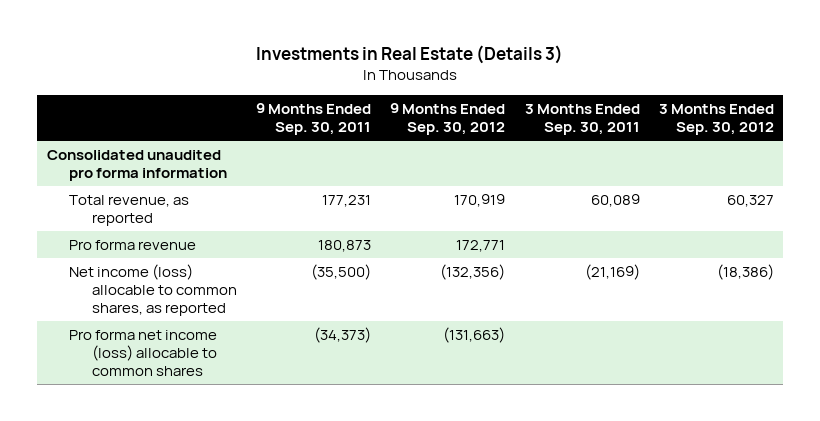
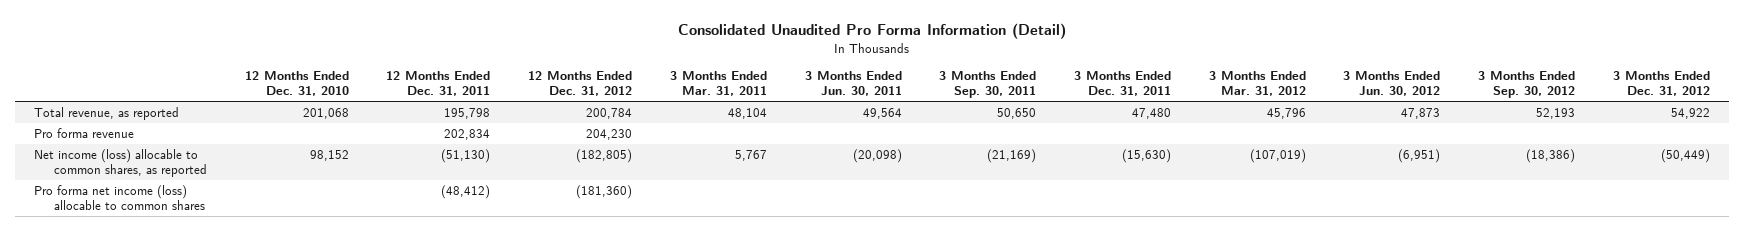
[256,45,564,65] Investments in Real Estate (Details 3) -> [677,23,1066,40] Consolidated Unaudited Pro Forma Information (Detail)
[256,103,372,136] 9 Months Ended Sep. 30, 2011 -> none
[390,103,506,136] 9 Months Ended Sep. 30, 2012 -> none
none -> [244,71,349,97] 12 Months Ended Dec. 31, 2010
none -> [386,71,491,97] 12 Months Ended Dec. 31, 2011
none -> [528,71,633,97] 12 Months Ended Dec. 31, 2012
none -> [669,71,767,97] 3 Months Ended Mar. 31, 2011
none -> [804,71,902,97] 3 Months Ended Jun. 30, 2011
none -> [1073,71,1171,97] 3 Months Ended Dec. 31, 2011
none -> [1208,71,1306,97] 3 Months Ended Mar. 31, 2012
none -> [1343,71,1441,97] 3 Months Ended Jun. 30, 2012
none -> [1612,71,1710,97] 3 Months Ended Dec. 31, 2012
[46,150,228,181] Consolidated unaudited pro forma information -> none
[590,194,640,208] 60,089 -> [997,107,1037,119] 50,650
[726,195,774,208] 60,327 -> [1536,107,1576,119] 52,193

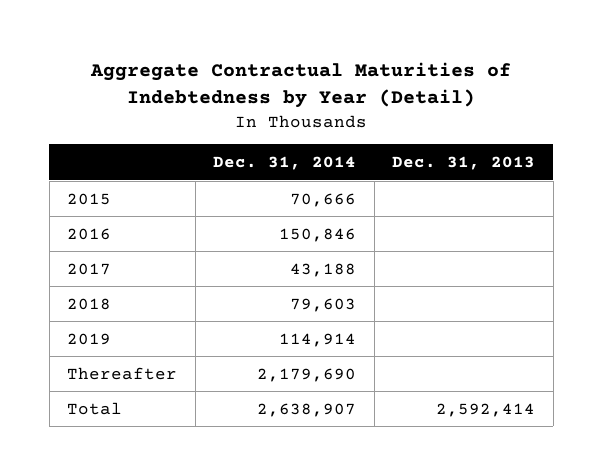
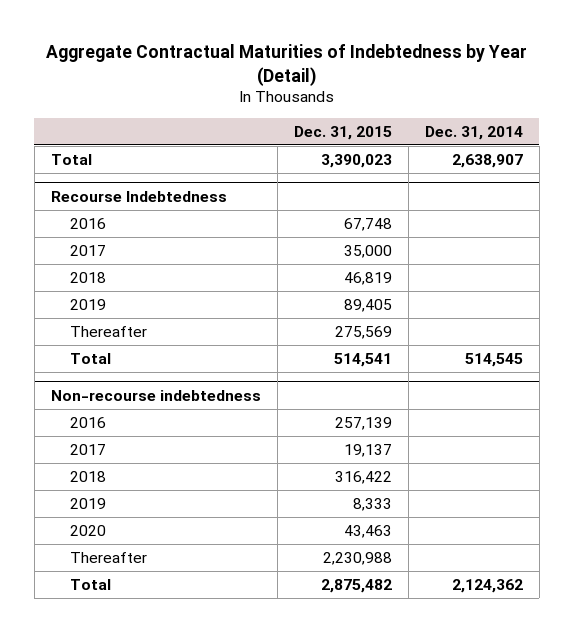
[392,156,536,171] Dec. 31, 2013 -> none
none -> [293,125,392,140] Dec. 31, 2015
[67,192,112,205] 2015 -> none
[67,227,112,240] 2016 -> none
[67,262,112,275] 2017 -> none
[67,297,112,310] 2018 -> none
[67,332,112,345] 2019 -> none
[67,366,178,380] Thereafter -> none
none -> [50,190,227,202] Recourse Indebtedness
none -> [69,218,106,230] 2016
none -> [69,245,106,257] 2017
none -> [69,272,106,284] 2018
none -> [69,299,106,311] 2019
none -> [69,326,147,338] Thereafter
none -> [69,353,111,365] Total
none -> [50,389,261,401] Non-recourse indebtedness
none -> [69,417,106,429] 2016
none -> [69,444,106,456] 2017
none -> [69,471,106,483] 2018
none -> [69,498,106,510] 2019
none -> [69,525,106,537] 2020
none -> [69,552,147,564] Thereafter
none -> [69,579,111,591] Total

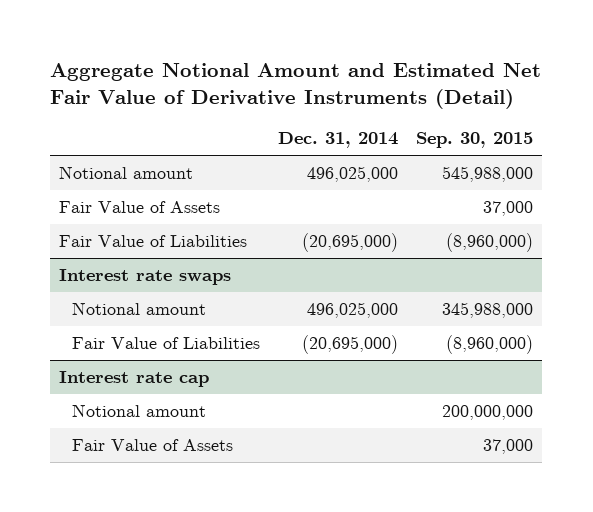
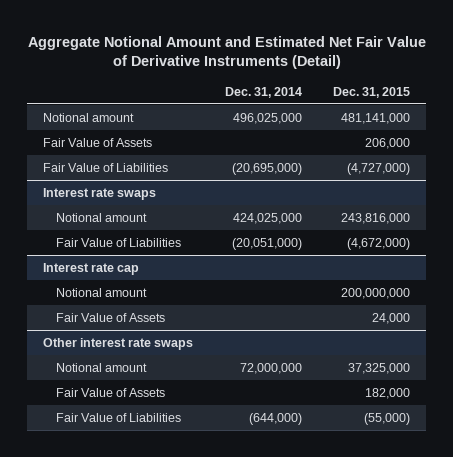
[416,132,534,149] Sep. 30, 2015 -> none
none -> [333,86,411,98] Dec. 31, 2015
[307,301,399,318] 496,025,000 -> [232,212,302,224] 424,025,000
[302,334,399,354] (20,695,000) -> [231,237,302,250] (20,051,000)
none -> [42,337,193,350] Other interest rate swaps
none -> [55,362,147,372] Notional amount
none -> [55,387,165,397] Fair Value of Assets
none -> [55,412,181,422] Fair Value of Liabilities

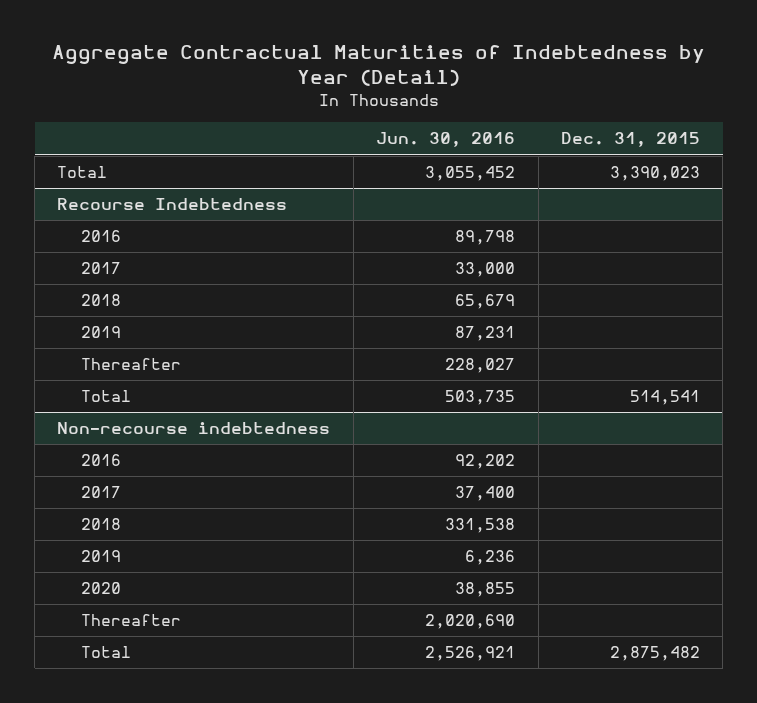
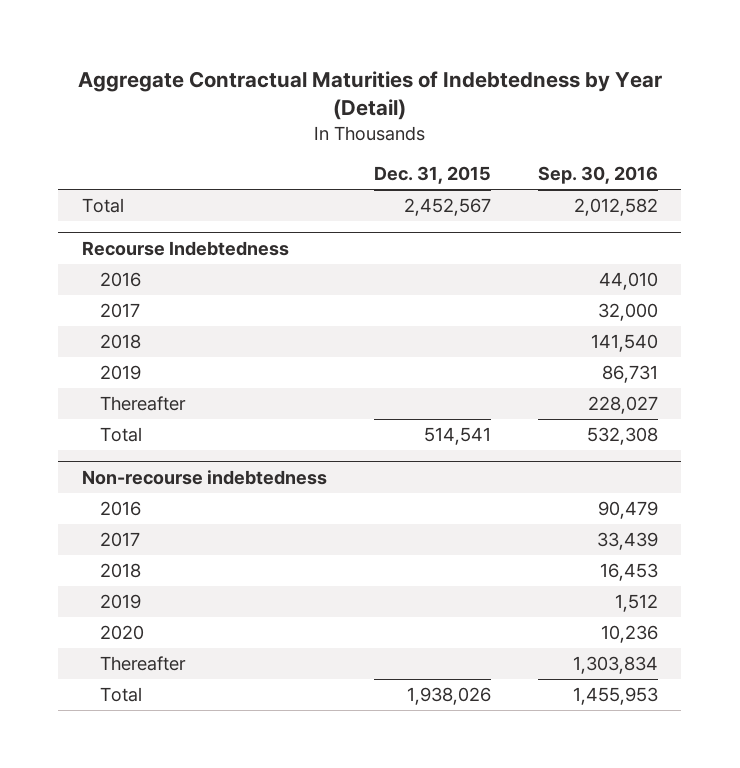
[376,132,516,148] Jun. 30, 2016 -> none
none -> [537,166,658,185] Sep. 30, 2016
[610,166,701,182] 3,390,023 -> [403,197,491,216] 2,452,567
[610,646,701,662] 2,875,482 -> [406,686,491,705] 1,938,026

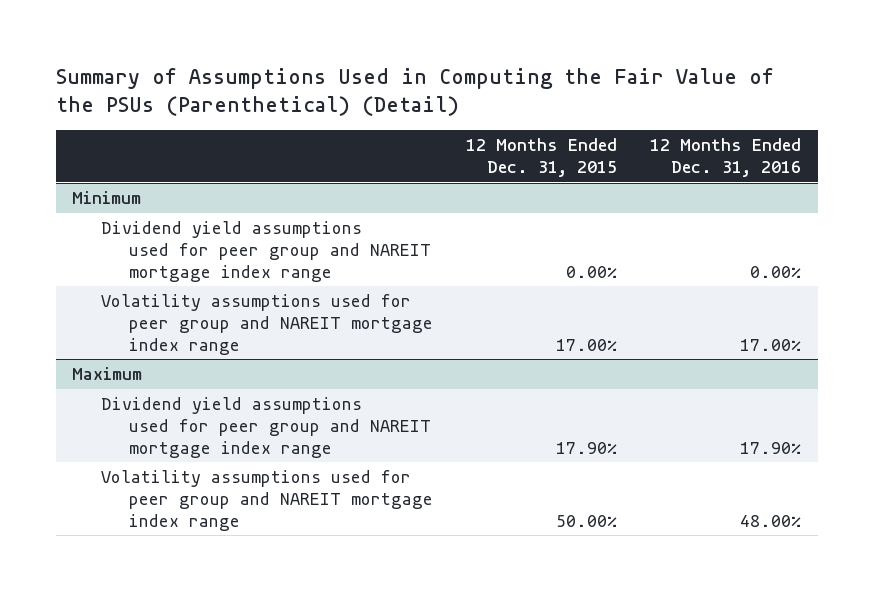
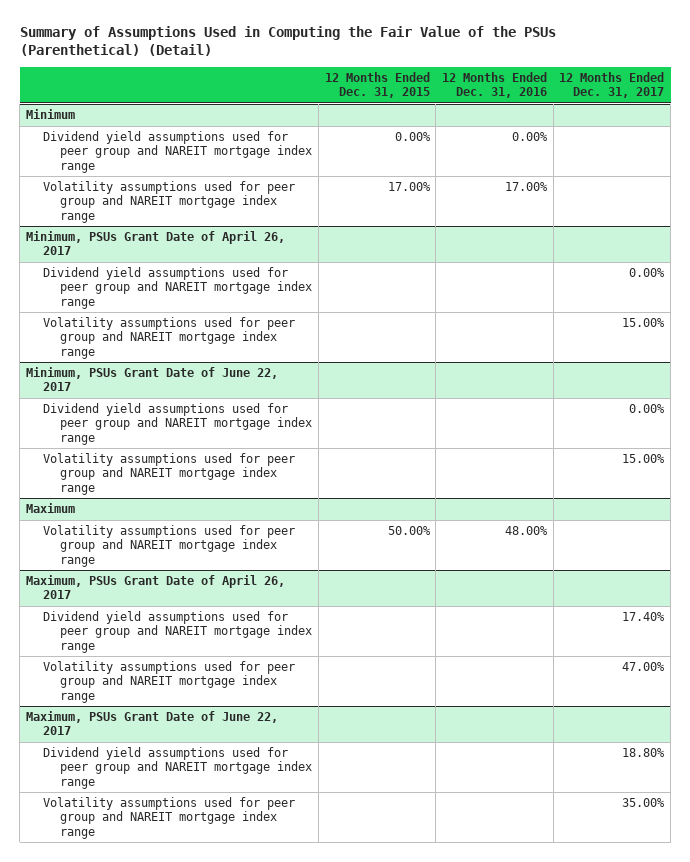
none -> [559,72,665,99] 12 Months Ended Dec. 31, 2017
none -> [25,231,285,256] Minimum, PSUs Grant Date of April 26, 2017
none -> [42,267,313,309] Dividend yield assumptions used for peer group and NAREIT mortgage index range
none -> [42,317,295,359] Volatility assumptions used for peer group and NAREIT mortgage index range
none -> [25,367,278,392] Minimum, PSUs Grant Date of June 22, 2017
none -> [42,403,313,445] Dividend yield assumptions used for peer group and NAREIT mortgage index range
none -> [42,453,295,495] Volatility assumptions used for peer group and NAREIT mortgage index range
[100,397,431,458] Dividend yield assumptions used for peer group and NAREIT mortgage index range -> none
none -> [25,575,285,600] Maximum, PSUs Grant Date of April 26, 2017
none -> [42,611,313,653] Dividend yield assumptions used for peer group and NAREIT mortgage index range
none -> [42,661,295,703] Volatility assumptions used for peer group and NAREIT mortgage index range
none -> [25,711,278,736] Maximum, PSUs Grant Date of June 22, 2017
none -> [42,747,313,789] Dividend yield assumptions used for peer group and NAREIT mortgage index range
none -> [42,797,295,839] Volatility assumptions used for peer group and NAREIT mortgage index range

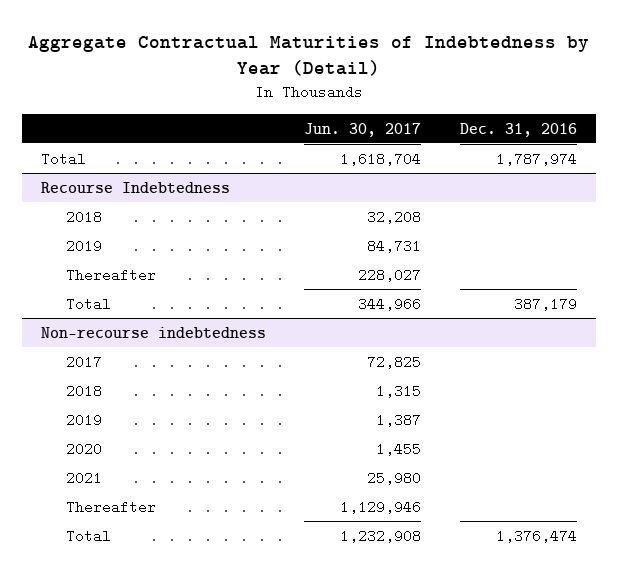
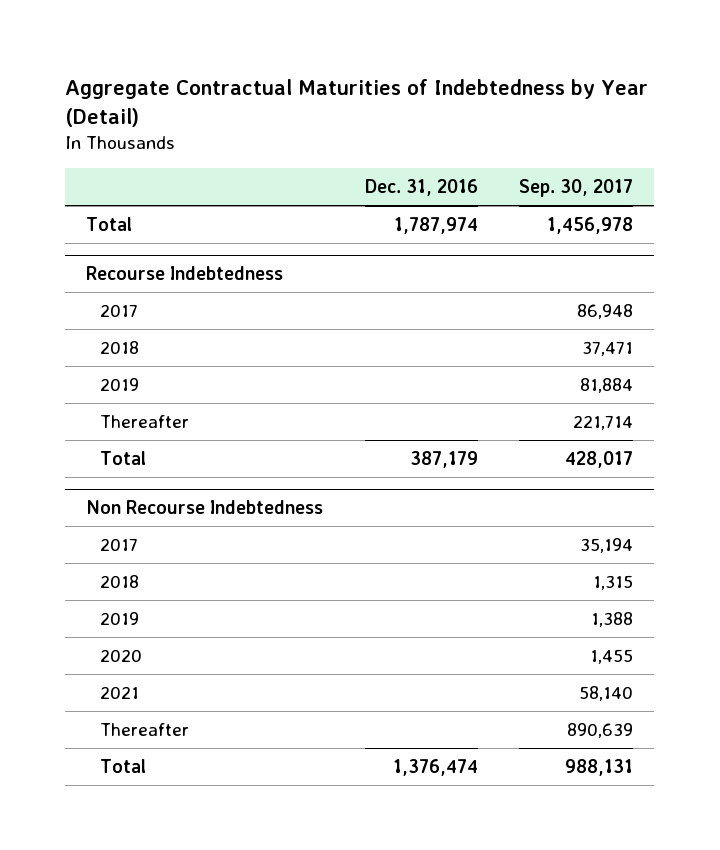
[304,122,422,137] Jun. 30, 2017 -> none
none -> [519,179,634,198] Sep. 30, 2017
none -> [100,303,139,317] 2017
[40,326,266,338] Non-recourse indebtedness -> [86,500,324,515] Non Recourse Indebtedness

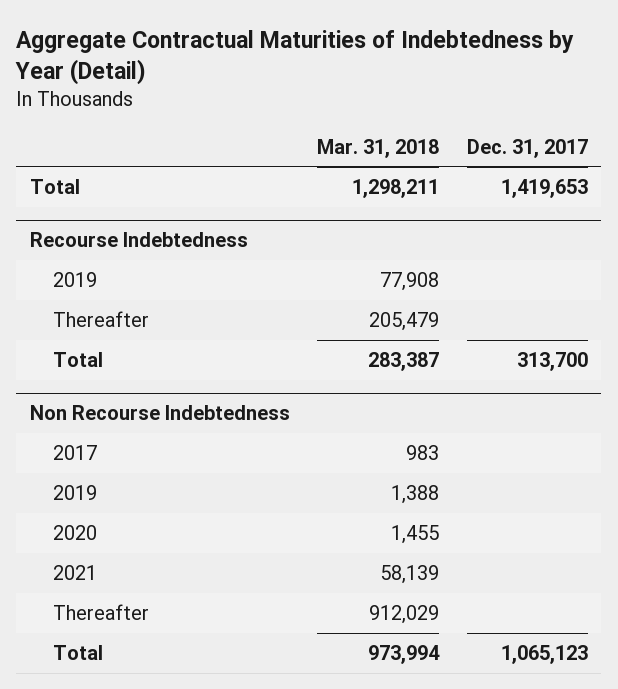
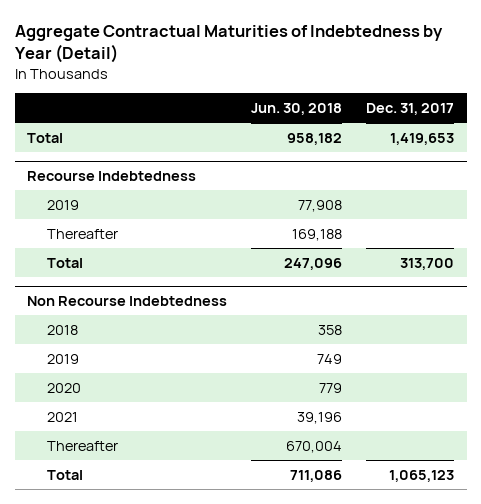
[317,138,440,158] Mar. 31, 2018 -> none
none -> [251,103,343,116] Jun. 30, 2018
[52,445,97,461] 2017 -> [46,324,78,335] 2018

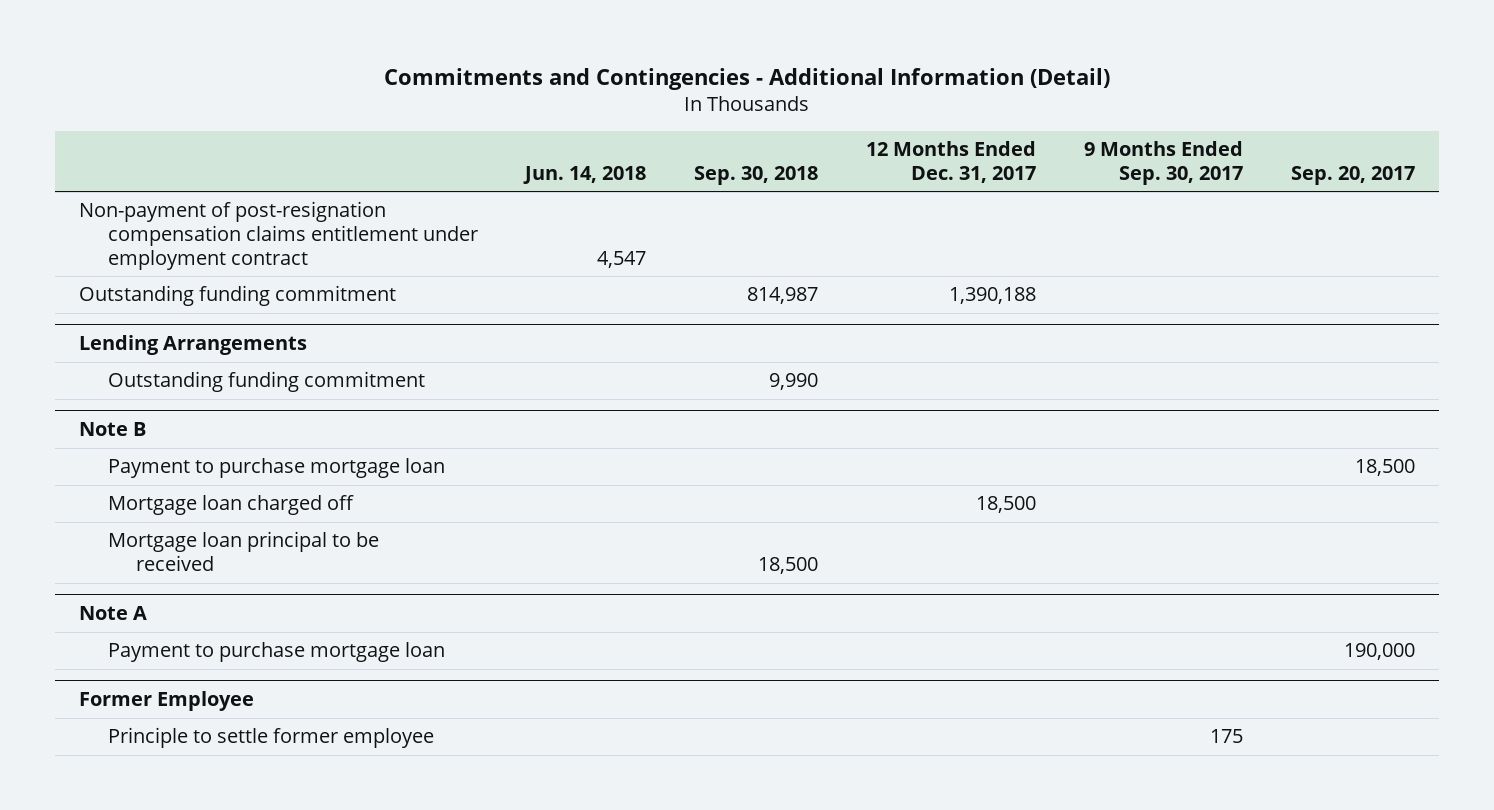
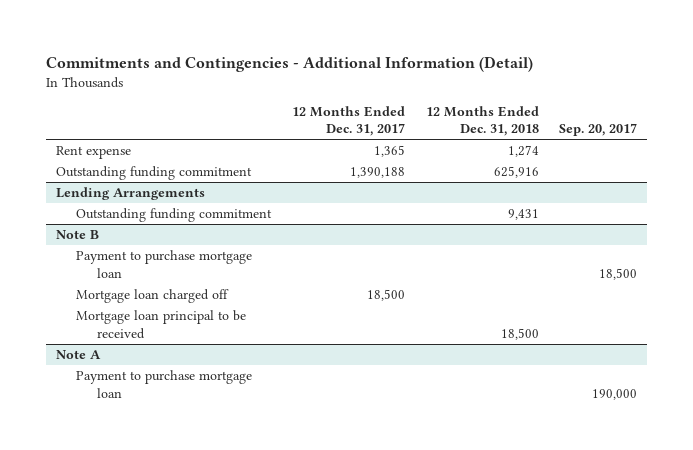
[523,165,647,184] Jun. 14, 2018 -> none
[694,165,819,185] Sep. 30, 2018 -> none
[1083,140,1243,185] 9 Months Ended Sep. 30, 2017 -> none
none -> [425,105,539,137] 12 Months Ended Dec. 31, 2018
[79,201,478,271] Non-payment of post-resignation compensation claims entitlement under employment contract -> none
none -> [56,146,132,160] Rent expense
[79,691,255,712] Former Employee -> none
[107,727,434,749] Principle to settle former employee -> none

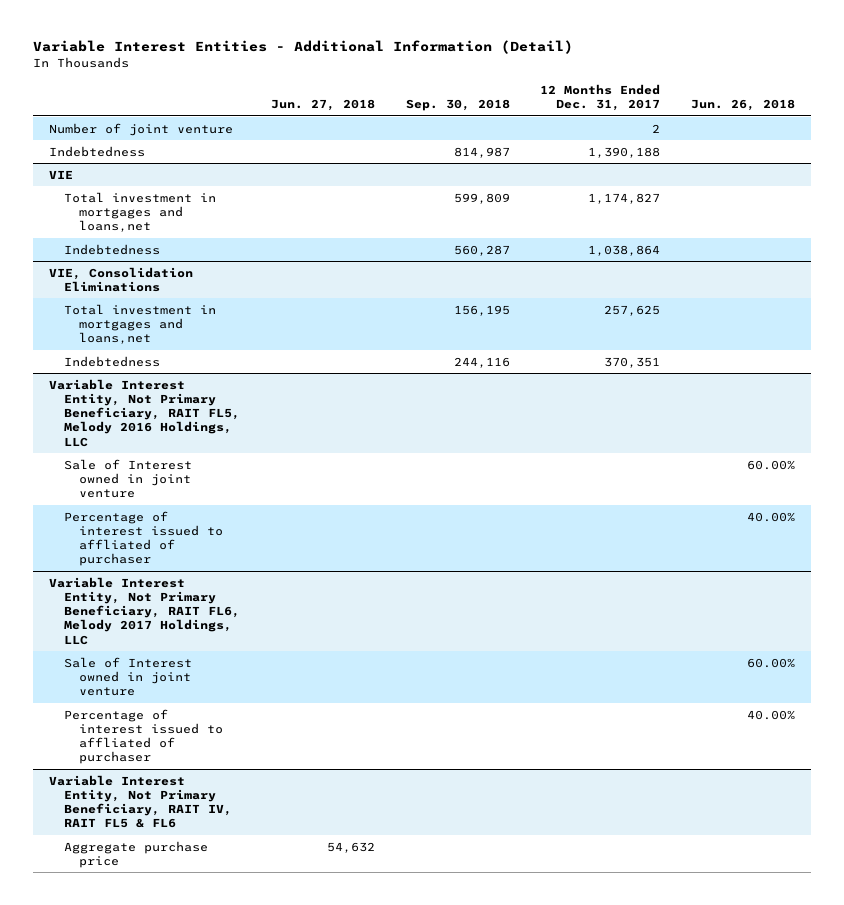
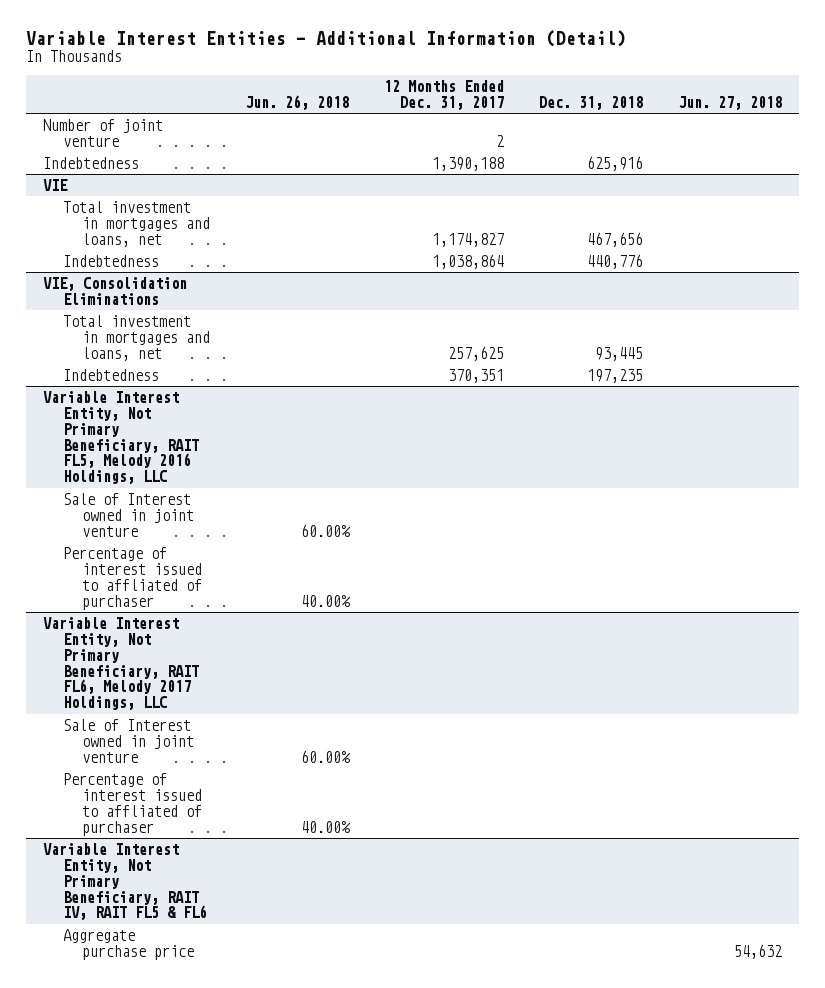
[405,99,510,112] Sep. 30, 2018 -> none
none -> [539,95,644,110] Dec. 31, 2018
[63,191,216,233] Total investment in mortgages and loans,net -> [62,200,211,247] Total investment in mortgages and loans, net
[63,303,216,345] Total investment in mortgages and loans,net -> [62,314,211,361] Total investment in mortgages and loans, net

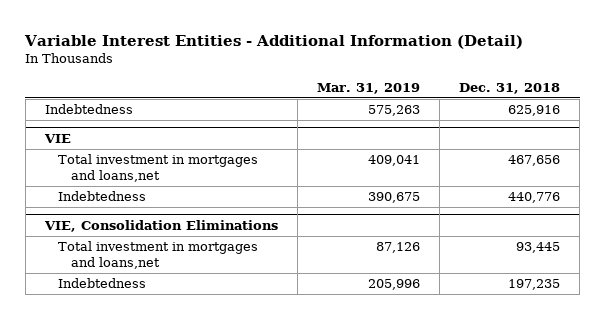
[245,94,350,110] Jun. 26, 2018 -> none
[384,79,505,110] 12 Months Ended Dec. 31, 2017 -> none
[677,95,782,110] Jun. 27, 2018 -> none
none -> [316,82,420,94] Mar. 31, 2019
[43,118,164,147] Number of joint venture -> none
[62,200,211,247] Total investment in mortgages and loans, net -> [58,154,259,183] Total investment in mortgages and loans,net
[62,314,211,361] Total investment in mortgages and loans, net -> [58,241,259,270] Total investment in mortgages and loans,net
[43,390,199,485] Variable Interest Entity, Not Primary Beneficiary, RAIT FL5, Melody 2016 Holdings, LLC -> none
[62,492,195,537] Sale of Interest owned in joint venture -> none
[62,546,203,610] Percentage of interest issued to affliated of purchaser -> none
[43,616,199,711] Variable Interest Entity, Not Primary Beneficiary, RAIT FL6, Melody 2017 Holdings, LLC -> none
[62,718,195,763] Sale of Interest owned in joint venture -> none
[62,772,203,836] Percentage of interest issued to affliated of purchaser -> none
[43,842,207,921] Variable Interest Entity, Not Primary Beneficiary, RAIT IV, RAIT FL5 & FL6 -> none
[62,928,195,960] Aggregate purchase price -> none

